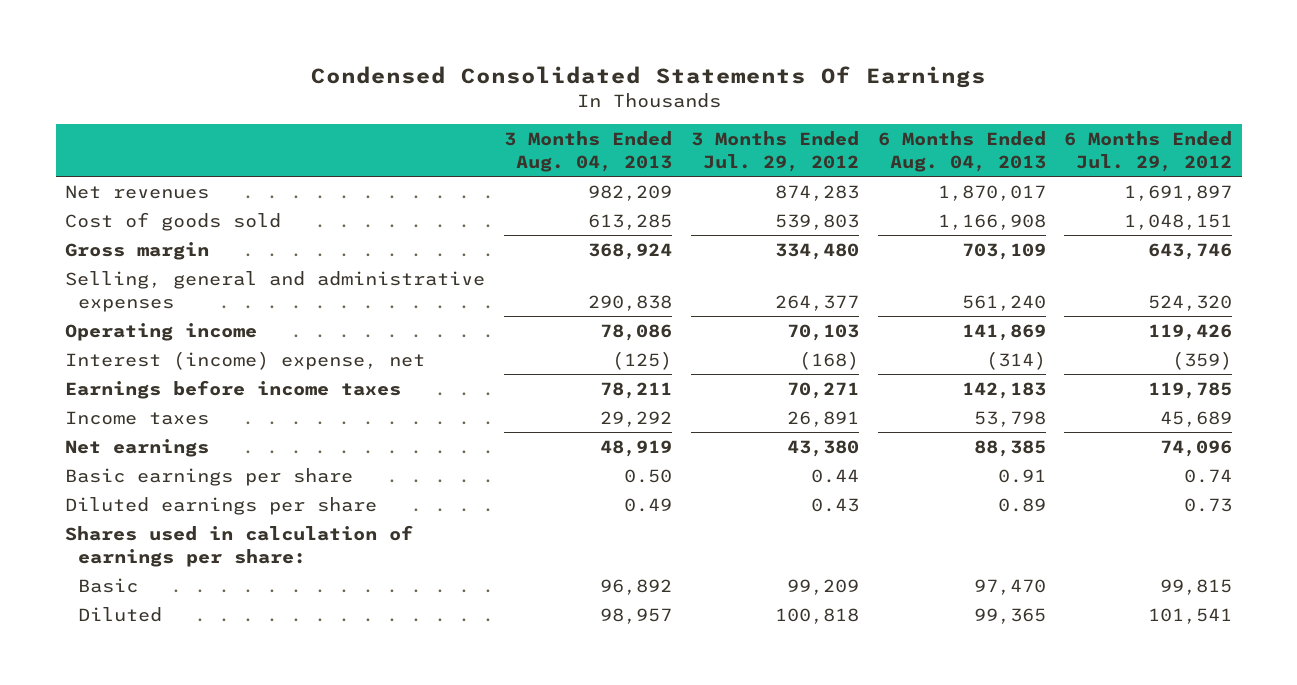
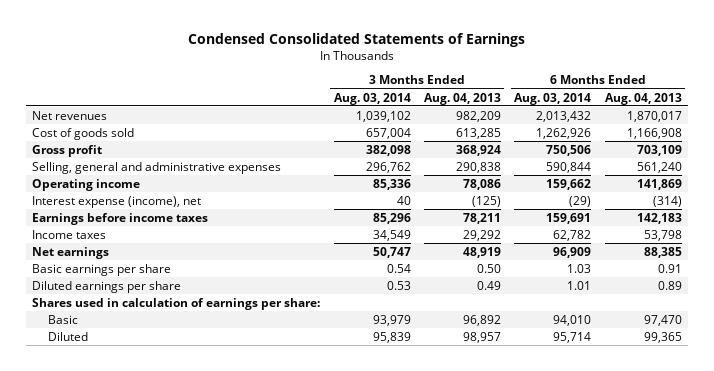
[310,66,986,89] Condensed Consolidated Statements Of Earnings -> [187,32,525,47] Condensed Consolidated Statements of Earnings
[690,131,859,172] 3 Months Ended Jul. 29, 2012 -> none
[1064,131,1233,172] 6 Months Ended Jul. 29, 2012 -> none
none -> [333,92,411,105] Aug. 03, 2014
none -> [514,92,592,105] Aug. 03, 2014
[65,241,210,260] Gross margin -> [32,144,103,157] Gross profit
[65,350,426,370] Interest (income) expense, net -> [32,195,202,208] Interest expense (income), net

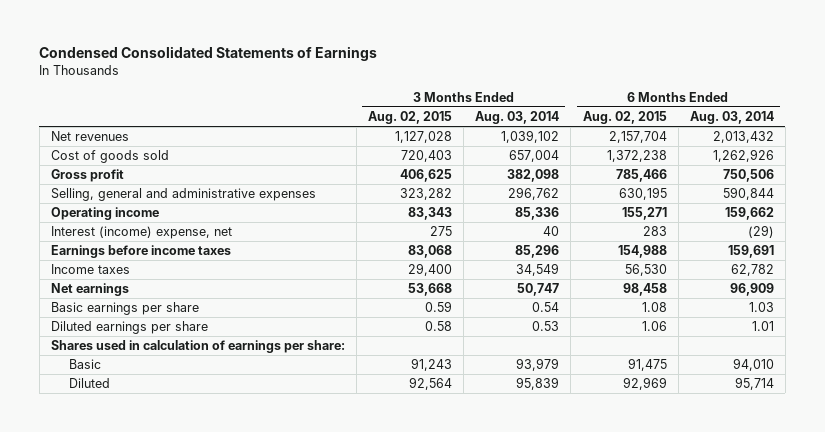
[423,92,501,105] Aug. 04, 2013 -> none
[604,92,682,105] Aug. 04, 2013 -> none
none -> [368,111,453,125] Aug. 02, 2015
none -> [582,111,667,125] Aug. 02, 2015
[32,195,202,208] Interest expense (income), net -> [50,226,232,240] Interest (income) expense, net

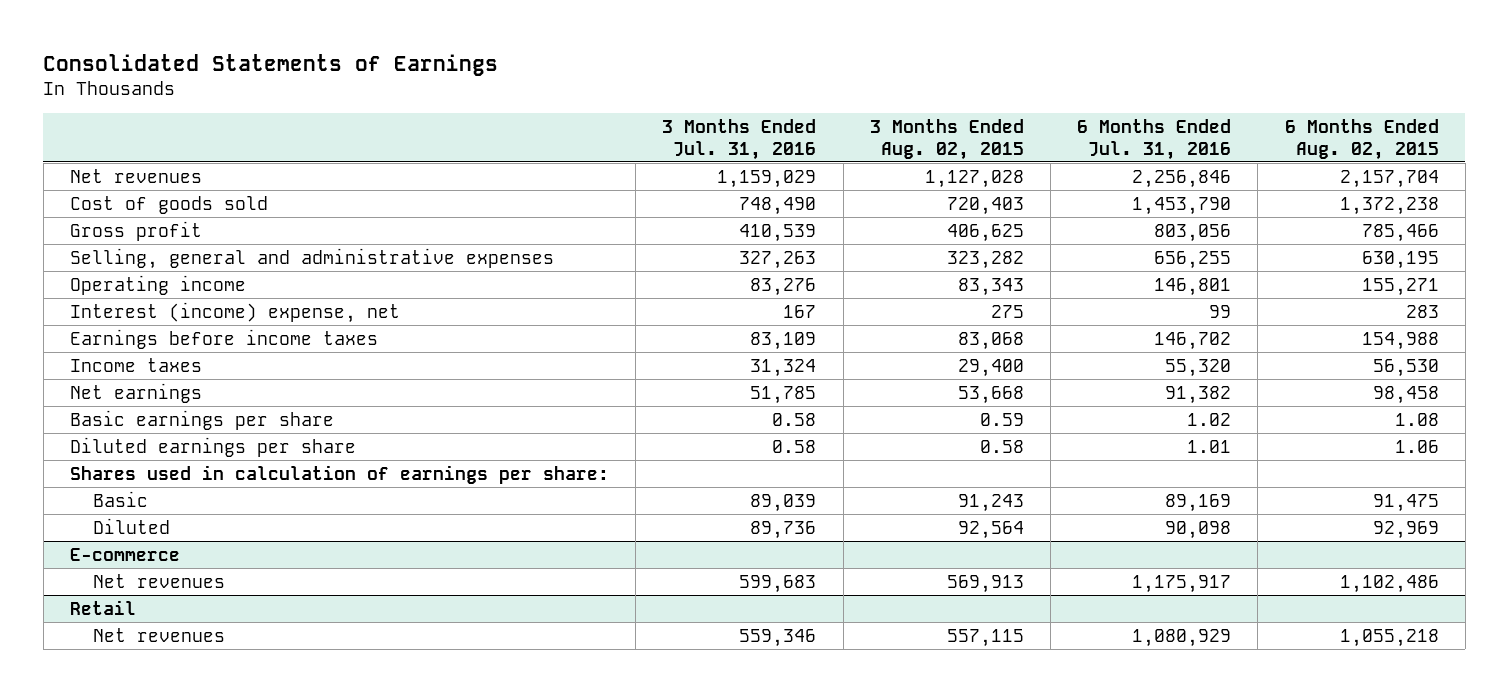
[39,46,378,62] Condensed Consolidated Statements of Earnings -> [43,54,499,77] Consolidated Statements of Earnings
[475,111,560,125] Aug. 03, 2014 -> none
[689,111,774,125] Aug. 03, 2014 -> none
none -> [662,119,817,160] 3 Months Ended Jul. 31, 2016
none -> [1077,119,1232,160] 6 Months Ended Jul. 31, 2016
none -> [70,547,181,561] E-commerce
none -> [93,573,226,588] Net revenues
none -> [70,599,137,615] Retail
none -> [93,627,226,642] Net revenues

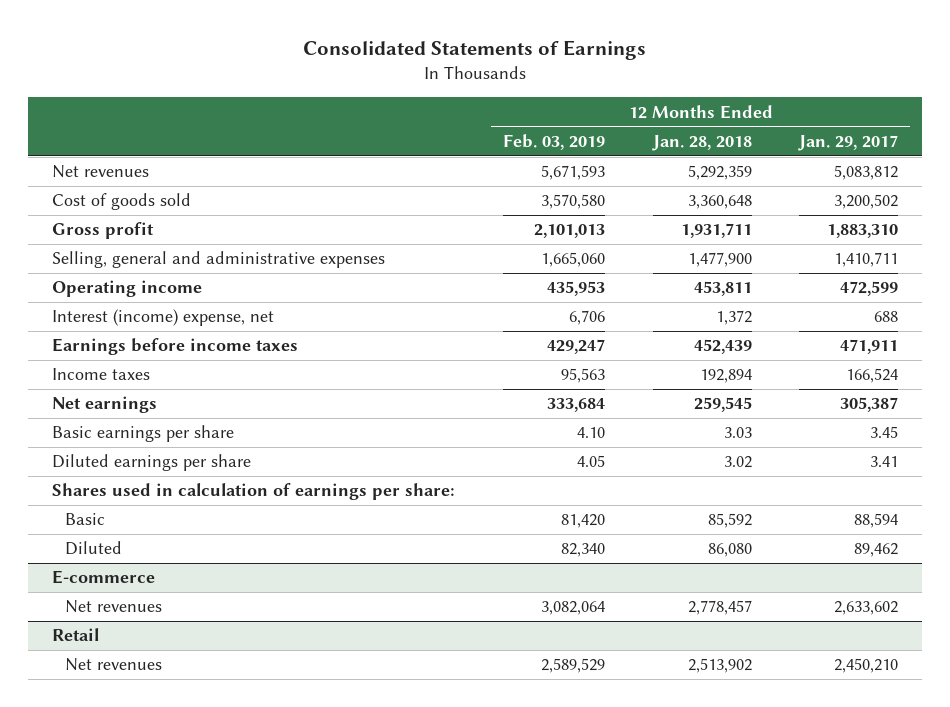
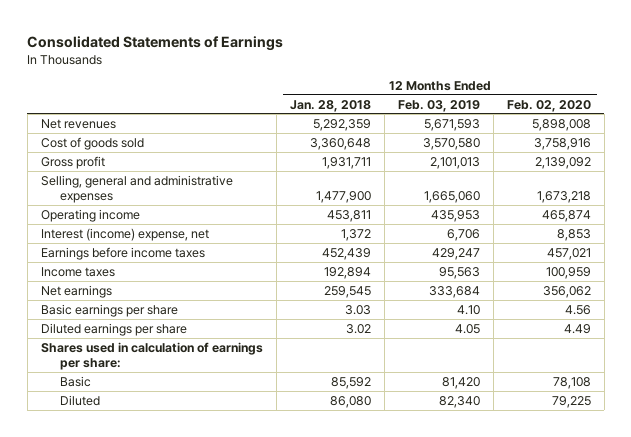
[798,134,899,151] Jan. 29, 2017 -> none
none -> [506,99,591,112] Feb. 02, 2020
[51,570,155,585] E-commerce -> none
[65,600,163,614] Net revenues -> none
[51,628,99,642] Retail -> none
[65,658,163,672] Net revenues -> none

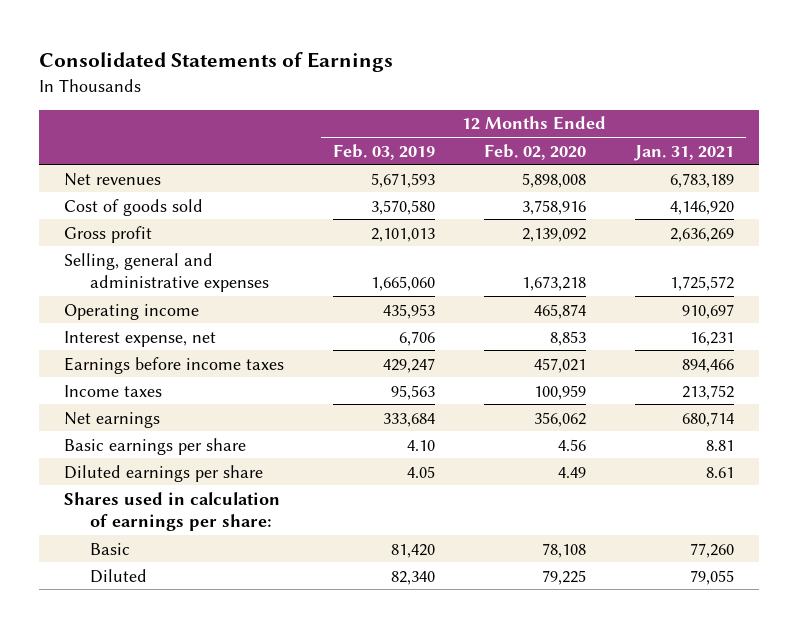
[289,99,371,112] Jan. 28, 2018 -> none
none -> [634,144,735,161] Jan. 31, 2021
[40,227,209,241] Interest (income) expense, net -> [63,330,216,347] Interest expense, net

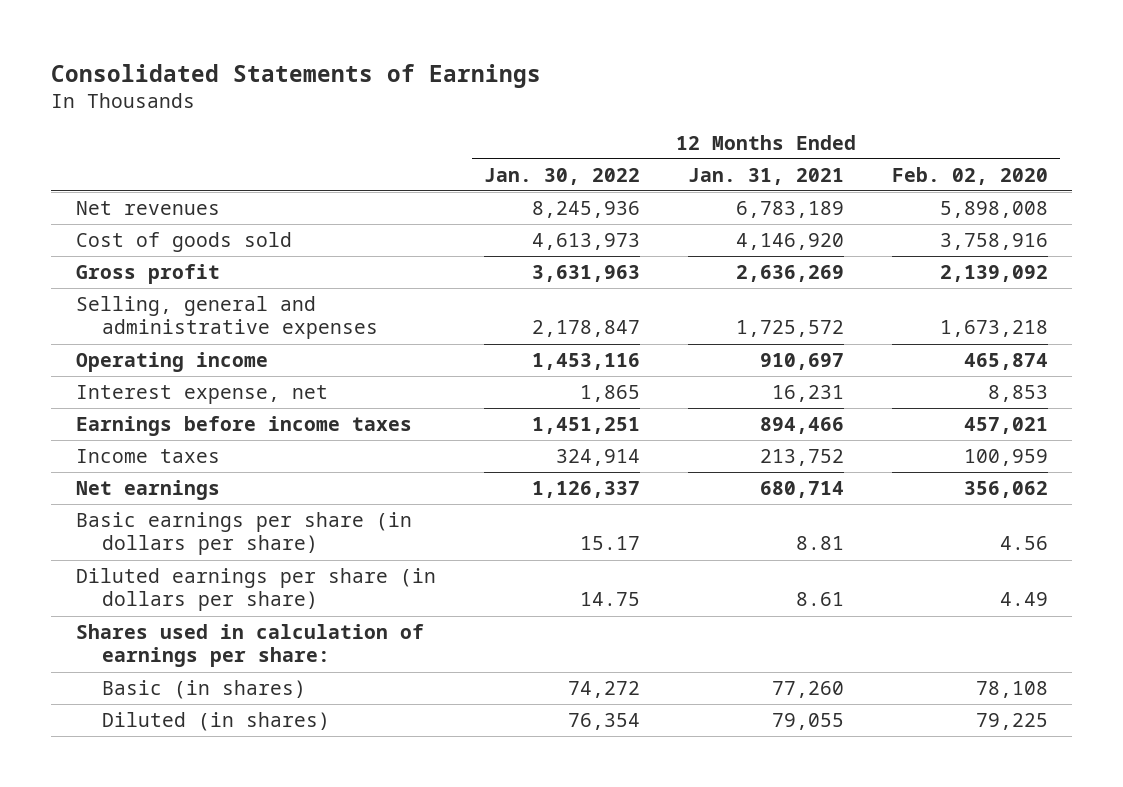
[332,143,435,160] Feb. 03, 2019 -> none
none -> [483,167,640,185] Jan. 30, 2022
[63,437,246,455] Basic earnings per share -> [75,511,412,556] Basic earnings per share (in dollars per share)
[63,464,263,482] Diluted earnings per share -> [75,567,436,612] Diluted earnings per share (in dollars per share)
[89,542,130,555] Basic -> [102,679,307,699] Basic (in shares)
[89,568,147,583] Diluted -> [102,711,331,731] Diluted (in shares)

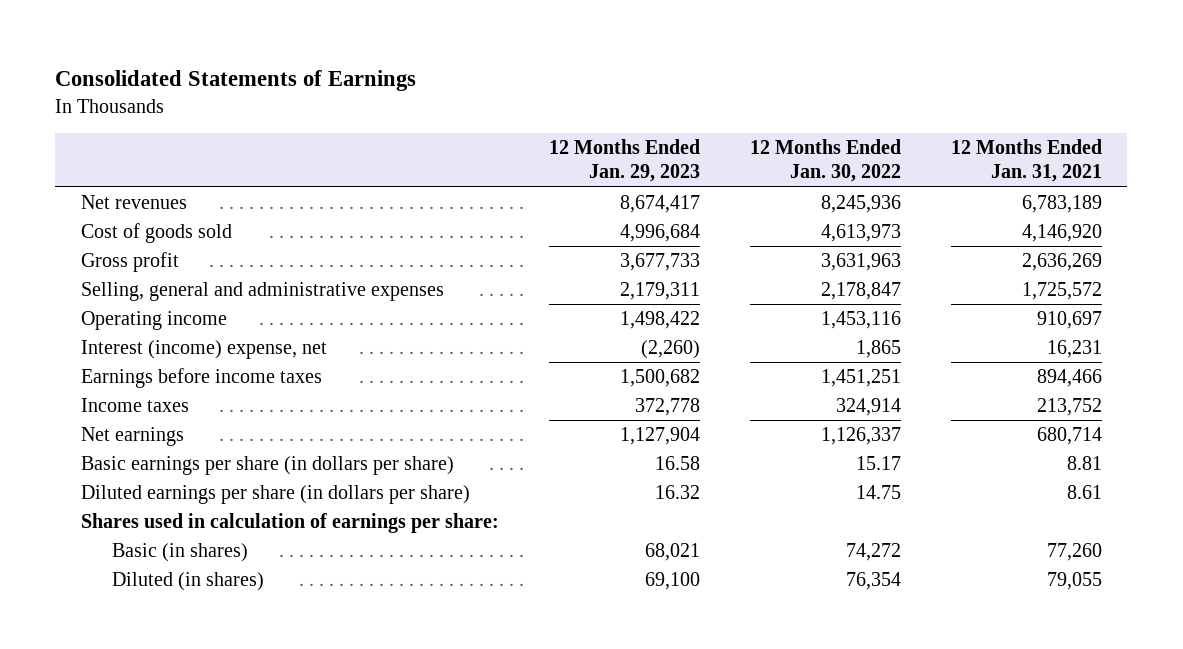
[891,166,1048,185] Feb. 02, 2020 -> none
none -> [548,138,700,183] 12 Months Ended Jan. 29, 2023
[75,384,328,404] Interest expense, net -> [80,340,327,360] Interest (income) expense, net

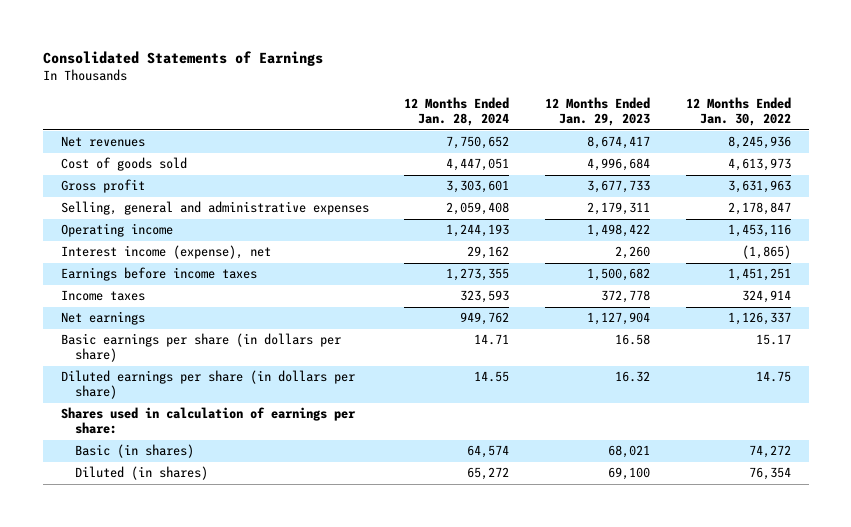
[951,138,1103,183] 12 Months Ended Jan. 31, 2021 -> none
none -> [404,97,510,127] 12 Months Ended Jan. 28, 2024
[80,340,327,360] Interest (income) expense, net -> [60,245,271,260] Interest income (expense), net
[640,340,700,360] (2,260) -> [615,246,651,260] 2,260
[855,340,901,359] 1,865 -> [741,245,791,260] (1,865)

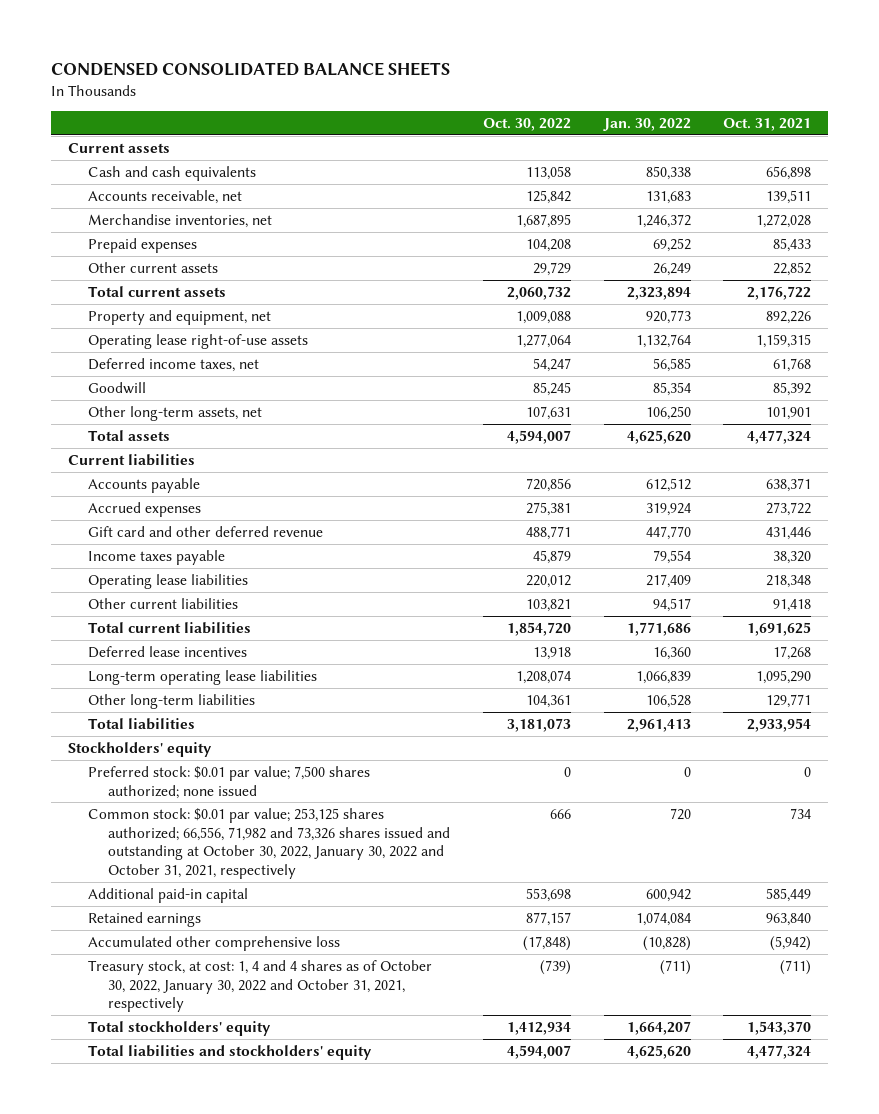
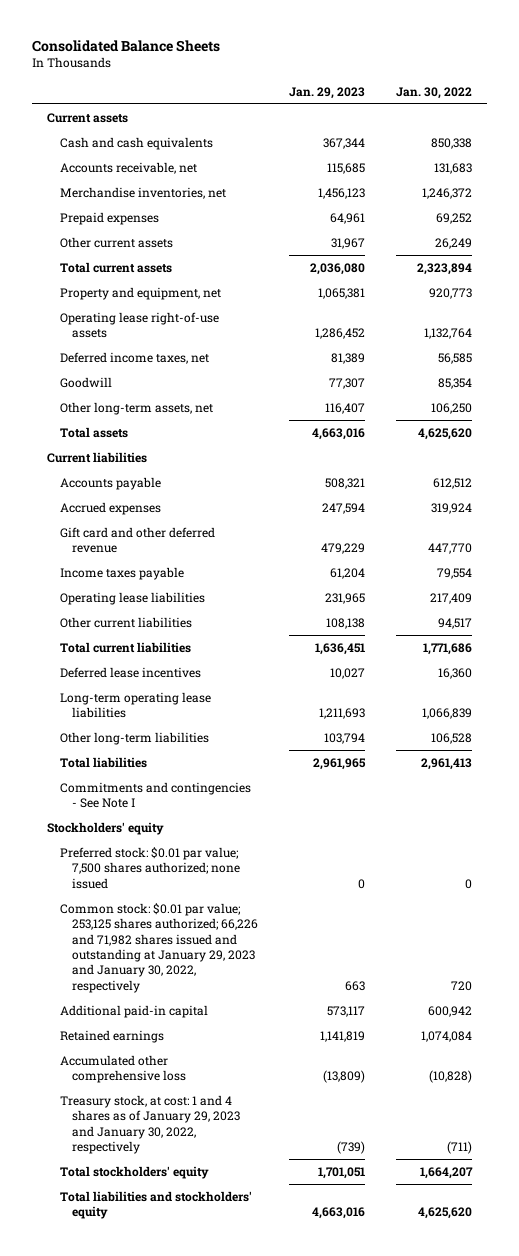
[51,62,451,77] CONDENSED CONSOLIDATED BALANCE SHEETS -> [31,39,220,52] Consolidated Balance Sheets
[482,118,571,132] Oct. 30, 2022 -> none
[723,118,812,132] Oct. 31, 2021 -> none
none -> [289,86,366,99] Jan. 29, 2023
none -> [59,781,251,809] Commitments and contingencies - See Note I
[87,807,450,880] Common stock: $0.01 par value; 253,125 shares authorized; 66,556, 71,982 and 73,326 shares issued and outstanding at October 30, 2022, January 30, 2022 and October 31, 2021, respectively -> [59,902,259,993] Common stock: $0.01 par value; 253,125 shares authorized; 66,226 and 71,982 shares issued and outstanding at January 29, 2023 and January 30, 2022, respectively
[87,959,432,1013] Treasury stock, at cost: 1, 4 and 4 shares as of October 30, 2022, January 30, 2022 and October 31, 2021, respectively -> [59,1094,241,1154] Treasury stock, at cost: 1 and 4 shares as of January 29, 2023 and January 30, 2022, respectively

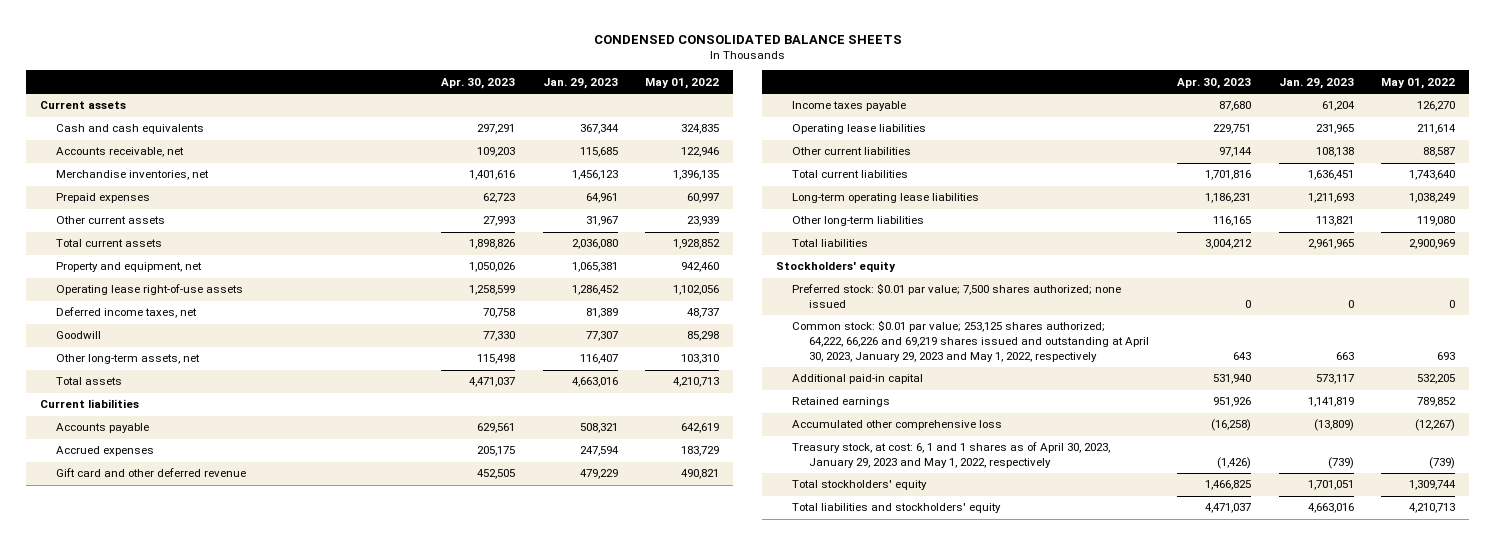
[31,39,220,52] Consolidated Balance Sheets -> [593,34,902,44] CONDENSED CONSOLIDATED BALANCE SHEETS
[395,86,472,99] Jan. 30, 2022 -> none
none -> [440,77,515,89] Apr. 30, 2023
none -> [645,77,720,89] May 01, 2022
[59,666,201,678] Deferred lease incentives -> none
[324,732,366,744] 103,794 -> [1315,216,1354,227] 113,821
[59,781,251,809] Commitments and contingencies - See Note I -> none
[59,902,259,993] Common stock: $0.01 par value; 253,125 shares authorized; 66,226 and 71,982 shares issued and outstanding at January 29, 2023 and January 30, 2022, respectively -> [792,320,1150,362] Common stock: $0.01 par value; 253,125 shares authorized; 64,222, 66,226 and 69,219 shares issued and outstanding at April 30, 2023, January 29, 2023 and May 1, 2022, respectively
[59,1094,241,1154] Treasury stock, at cost: 1 and 4 shares as of January 29, 2023 and January 30, 2022, respectively -> [792,442,1111,469] Treasury stock, at cost: 6, 1 and 1 shares as of April 30, 2023, January 29, 2023 and May 1, 2022, respectively

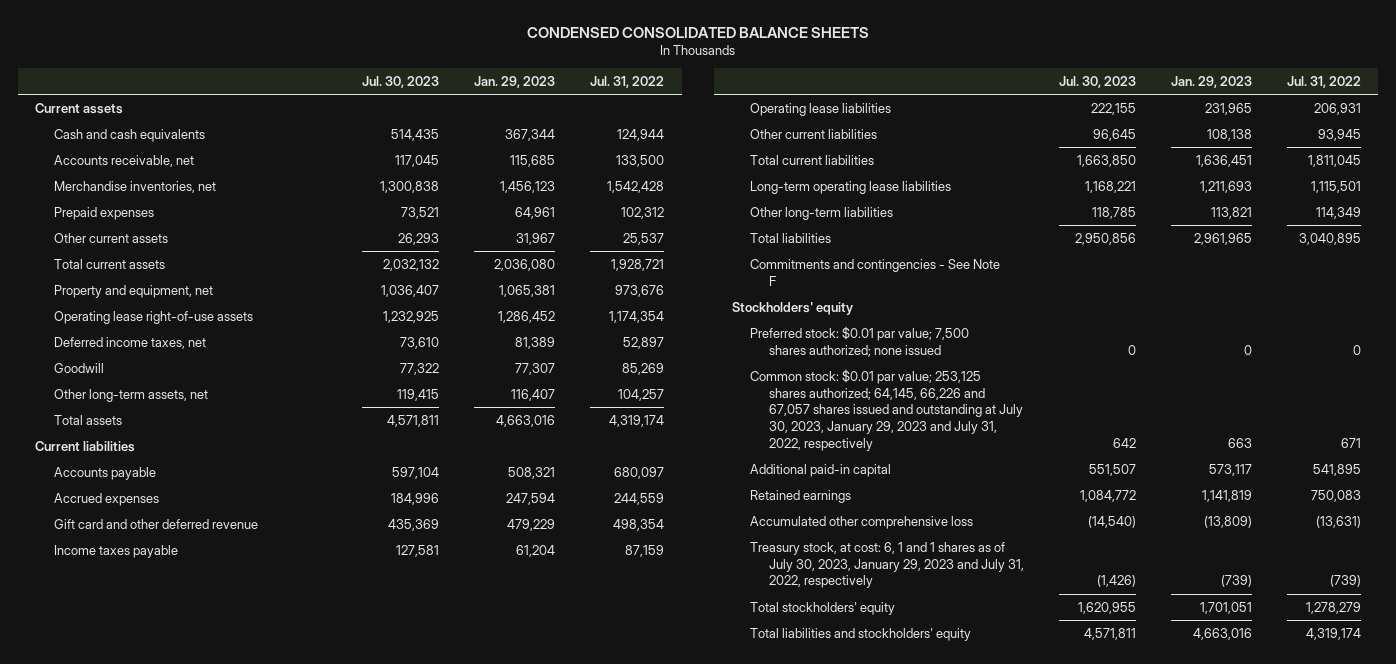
[440,77,515,89] Apr. 30, 2023 -> none
[645,77,720,89] May 01, 2022 -> none
none -> [362,75,440,88] Jul. 30, 2023
none -> [590,75,665,88] Jul. 31, 2022
none -> [750,258,1001,286] Commitments and contingencies - See Note F
[792,320,1150,362] Common stock: $0.01 par value; 253,125 shares authorized; 64,222, 66,226 and 69,219 shares issued and outstanding at April 30, 2023, January 29, 2023 and May 1, 2022, respectively -> [750,368,1023,451] Common stock: $0.01 par value; 253,125 shares authorized; 64,145, 66,226 and 67,057 shares issued and outstanding at July 30, 2023, January 29, 2023 and July 31, 2022, respectively
[792,442,1111,469] Treasury stock, at cost: 6, 1 and 1 shares as of April 30, 2023, January 29, 2023 and May 1, 2022, respectively -> [750,541,1024,589] Treasury stock, at cost: 6, 1 and 1 shares as of July 30, 2023, January 29, 2023 and July 31, 2022, respectively

